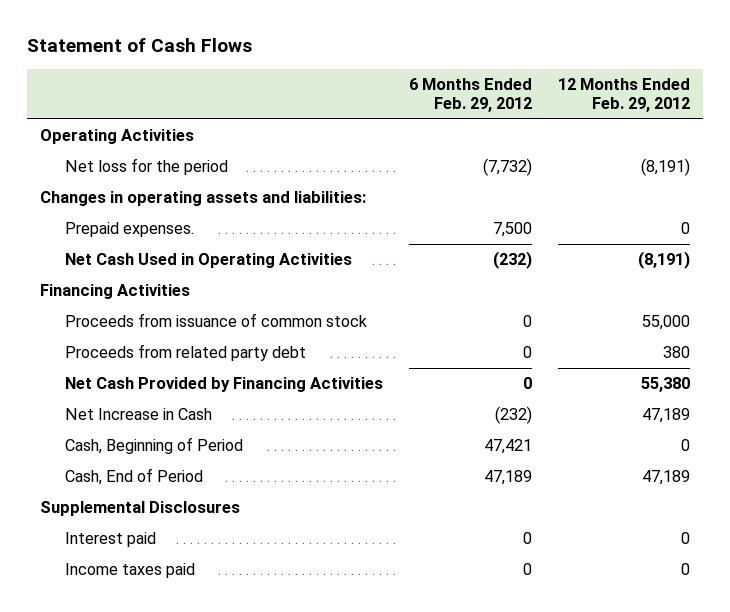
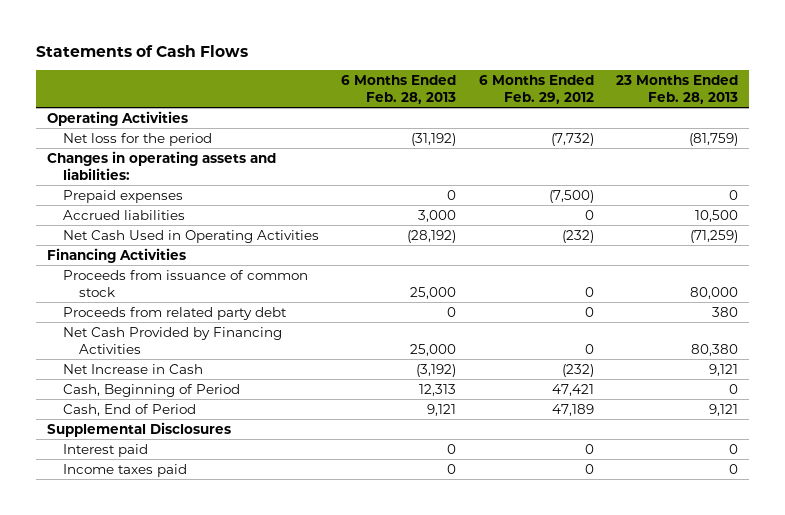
[26,38,252,53] Statement of Cash Flows -> [35,44,248,57] Statements of Cash Flows
[557,77,690,113] 12 Months Ended Feb. 29, 2012 -> none
none -> [341,75,457,104] 6 Months Ended Feb. 28, 2013
none -> [616,75,739,104] 23 Months Ended Feb. 28, 2013
[65,222,195,238] Prepaid expenses. -> [63,189,184,203] Prepaid expenses
[493,222,533,238] 7,500 -> [548,189,594,203] (7,500)
none -> [63,209,186,220] Accrued liabilities

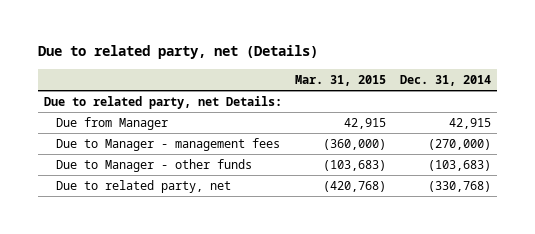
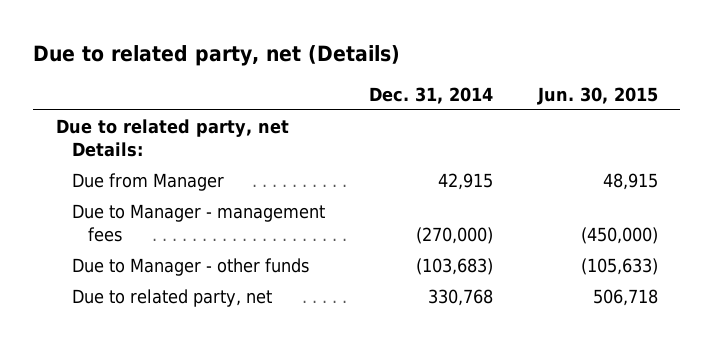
[295,74,387,86] Mar. 31, 2015 -> none
none -> [536,87,658,106] Jun. 30, 2015
[427,181,491,193] (330,768) -> [428,288,494,306] 330,768

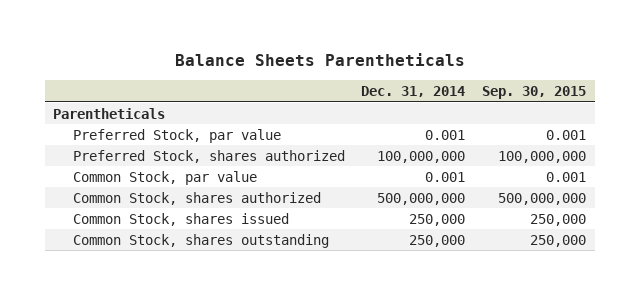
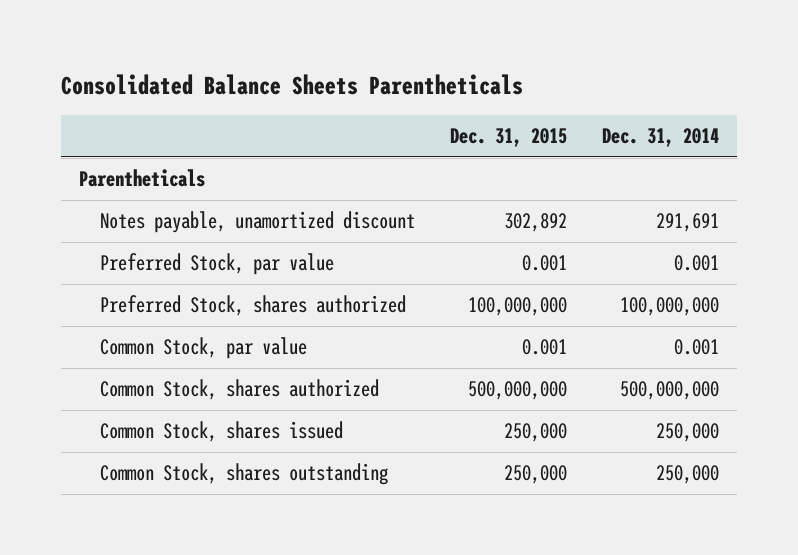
[174,53,465,67] Balance Sheets Parentheticals -> [60,73,523,95] Consolidated Balance Sheets Parentheticals
[482,85,587,99] Sep. 30, 2015 -> none
none -> [449,128,567,148] Dec. 31, 2015
none -> [99,211,415,234] Notes payable, unamortized discount

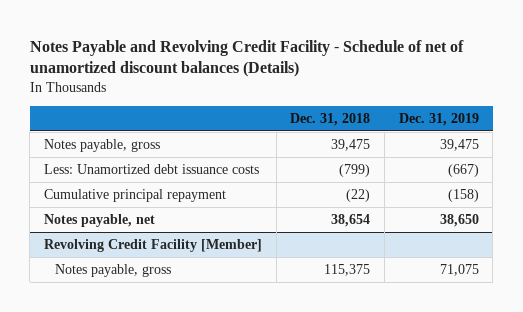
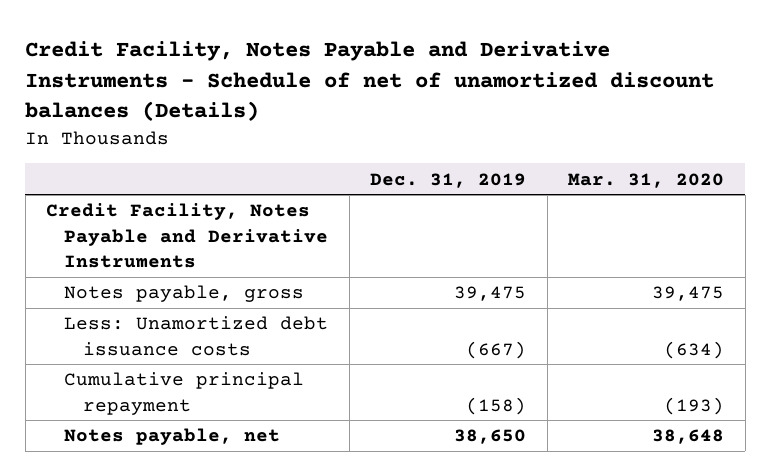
[29,39,464,78] Notes Payable and Revolving Credit Facility - Schedule of net of unamortized discount balances (Details) -> [25,40,715,122] Credit Facility, Notes Payable and Derivative Instruments - Schedule of net of unamortized discount balances (Details)
[290,113,371,127] Dec. 31, 2018 -> none
none -> [568,172,725,188] Mar. 31, 2020
none -> [46,203,329,268] Credit Facility, Notes Payable and Derivative Instruments
[43,238,262,252] Revolving Credit Facility [Member] -> none
[55,263,172,277] Notes payable, gross -> none

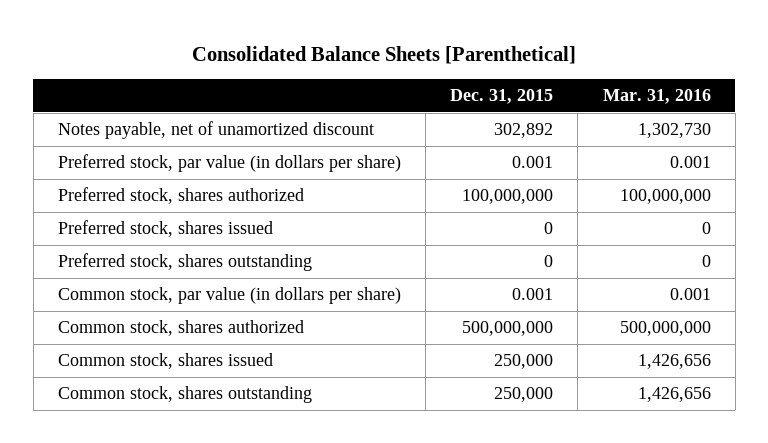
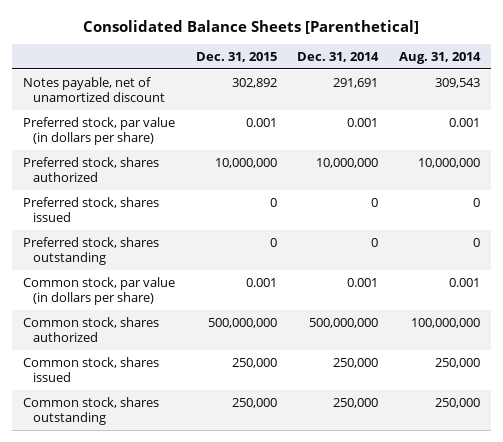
[602,89,711,105] Mar. 31, 2016 -> none
none -> [297,51,380,62] Dec. 31, 2014
none -> [399,51,482,64] Aug. 31, 2014
[462,189,554,205] 100,000,000 -> [214,157,277,168] 10,000,000

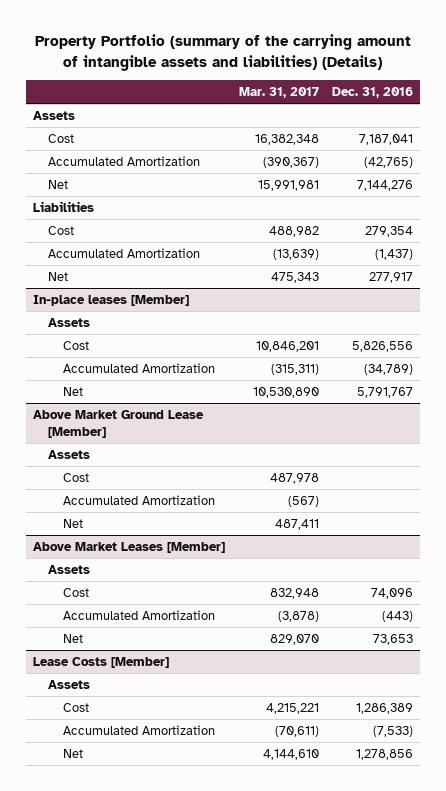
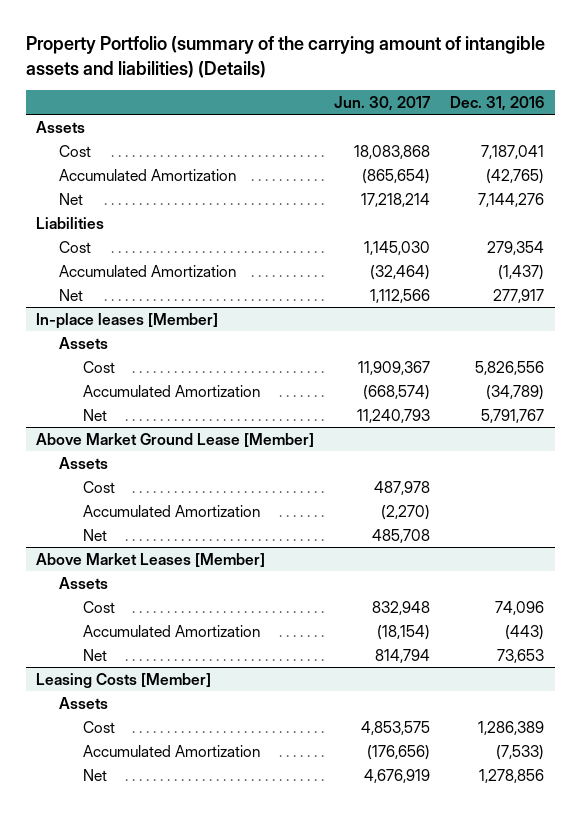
[238,87,319,99] Mar. 31, 2017 -> none
none -> [334,96,431,112] Jun. 30, 2017
[32,657,169,669] Lease Costs [Member] -> [36,672,212,688] Leasing Costs [Member]

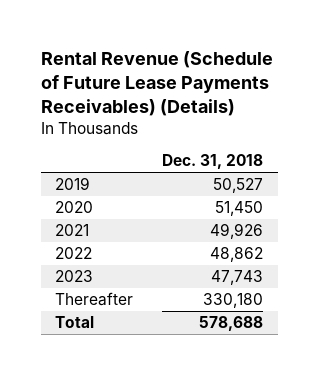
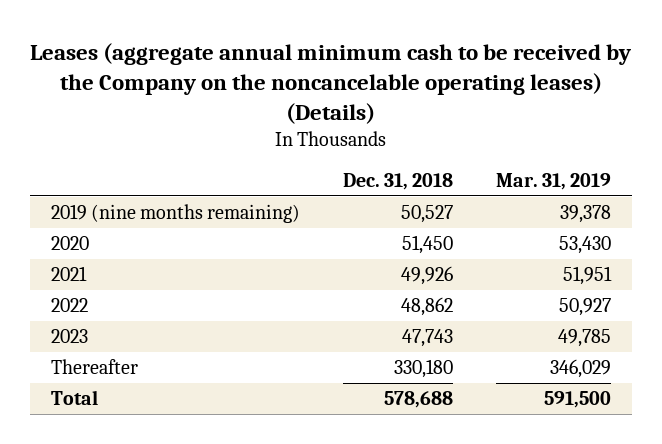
[40,50,273,116] Rental Revenue (Schedule of Future Lease Payments Receivables) (Details) -> [29,42,631,124] Leases (aggregate annual minimum cash to be received by the Company on the noncancelable operating leases) (Details)
none -> [495,173,611,191] Mar. 31, 2019
[55,177,91,191] 2019 -> [50,203,300,223] 2019 (nine months remaining)

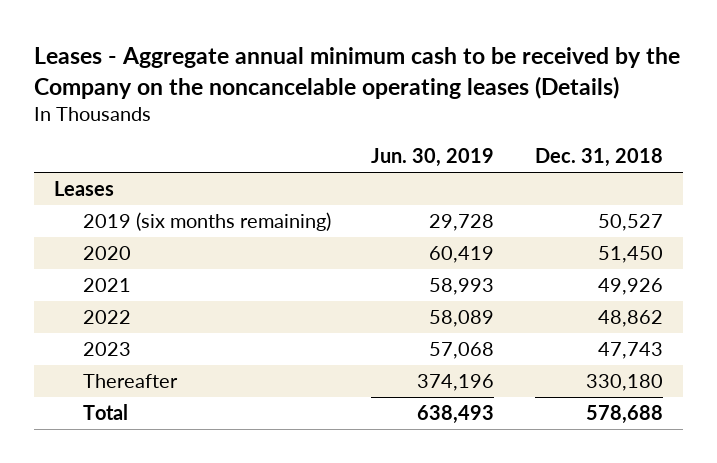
[29,42,631,124] Leases (aggregate annual minimum cash to be received by the Company on the noncancelable operating leases) (Details) -> [34,47,681,99] Leases - Aggregate annual minimum cash to be received by the Company on the noncancelable operating leases (Details)
[495,173,611,191] Mar. 31, 2019 -> none
none -> [371,148,495,168] Jun. 30, 2019
none -> [54,180,115,196] Leases
[50,203,300,223] 2019 (nine months remaining) -> [82,211,331,231] 2019 (six months remaining)

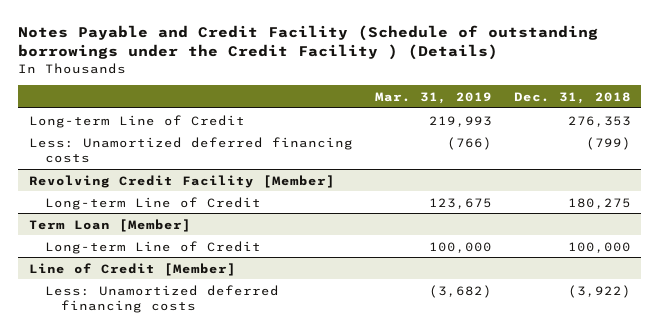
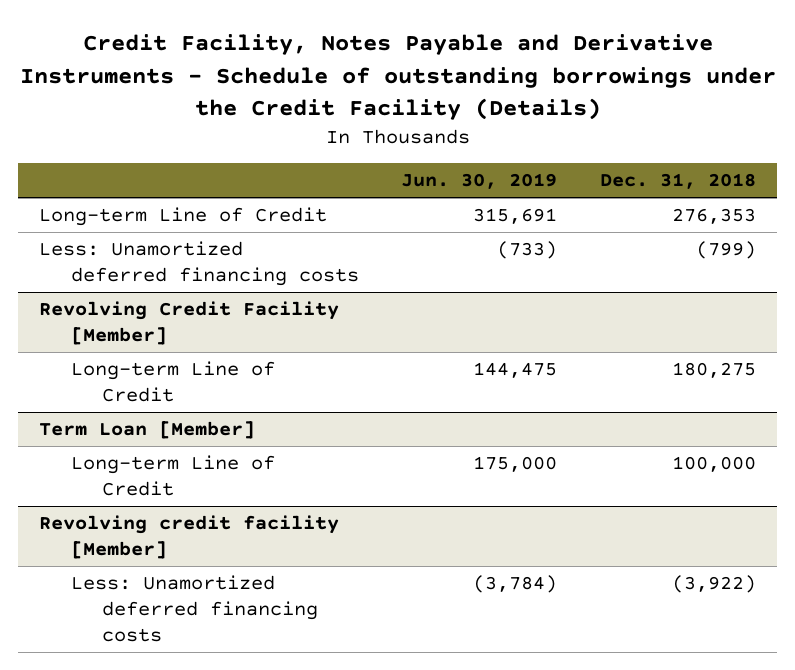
[18,25,599,61] Notes Payable and Credit Facility (Schedule of outstanding borrowings under the Credit Facility ) (Details) -> [19,34,776,120] Credit Facility, Notes Payable and Derivative Instruments - Schedule of outstanding borrowings under the Credit Facility (Details)
[374,91,492,104] Mar. 31, 2019 -> none
none -> [401,173,558,190] Jun. 30, 2019
[29,262,237,276] Line of Credit [Member] -> [39,515,340,560] Revolving credit facility [Member]

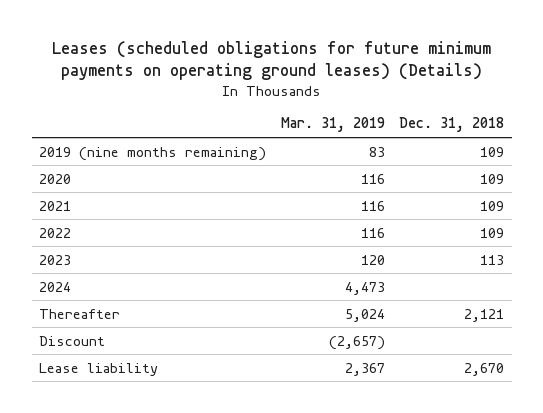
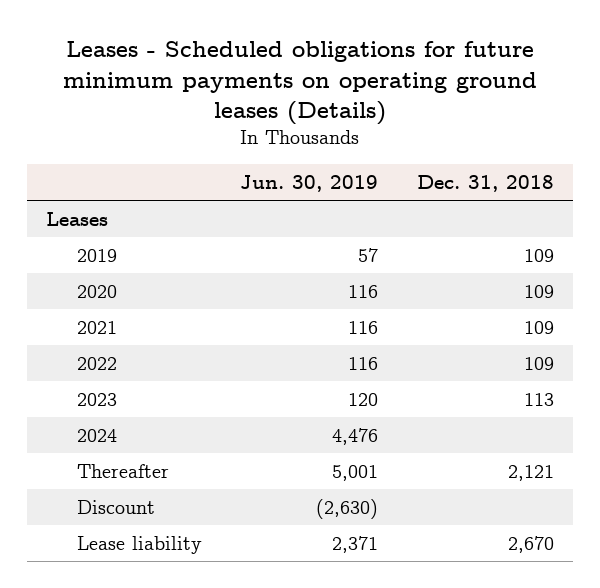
[51,40,491,81] Leases (scheduled obligations for future minimum payments on operating ground leases) (Details) -> [63,41,538,125] Leases - Scheduled obligations for future minimum payments on operating ground leases (Details)
[280,117,385,133] Mar. 31, 2019 -> none
none -> [240,174,379,192] Jun. 30, 2019
none -> [46,211,109,226] Leases
[39,146,267,161] 2019 (nine months remaining) -> [76,248,117,262] 2019

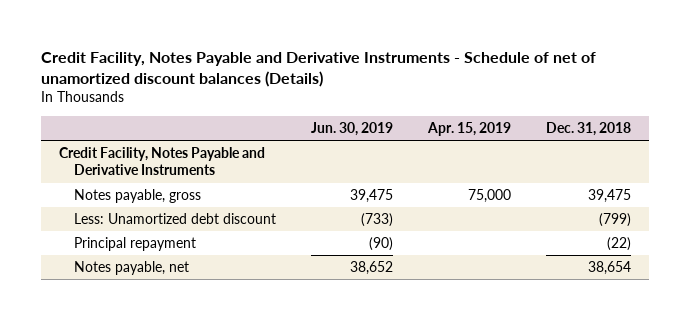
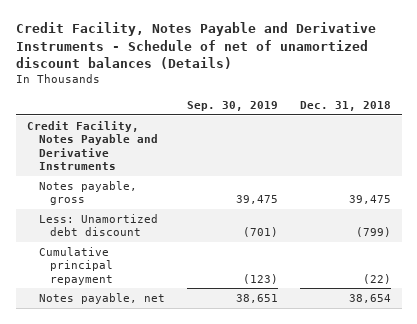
[310,122,393,137] Jun. 30, 2019 -> none
[427,122,512,137] Apr. 15, 2019 -> none
none -> [186,100,278,111] Sep. 30, 2019
[73,237,196,252] Principal repayment -> [38,247,114,285] Cumulative principal repayment

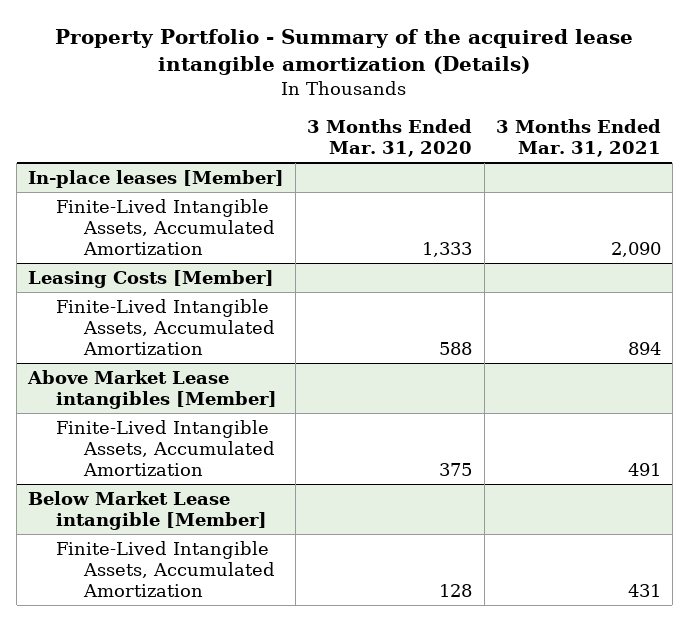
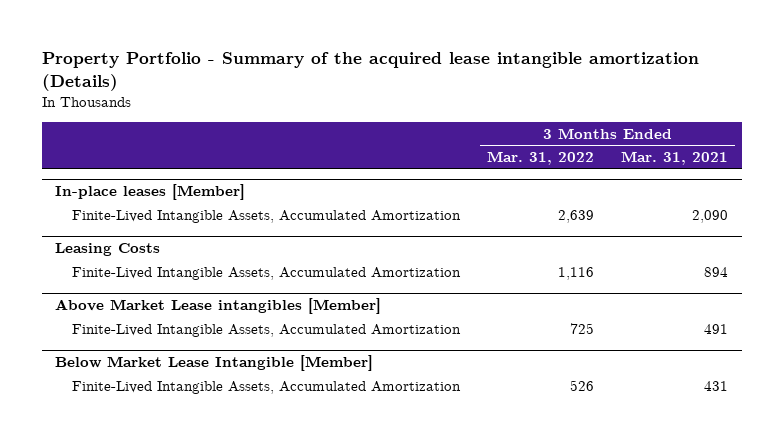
[307,119,473,158] 3 Months Ended Mar. 31, 2020 -> none
none -> [487,151,595,166] Mar. 31, 2022
[28,269,275,288] Leasing Costs [Member] -> [55,242,161,256] Leasing Costs
[28,490,268,531] Below Market Lease intangible [Member] -> [55,354,374,371] Below Market Lease Intangible [Member]

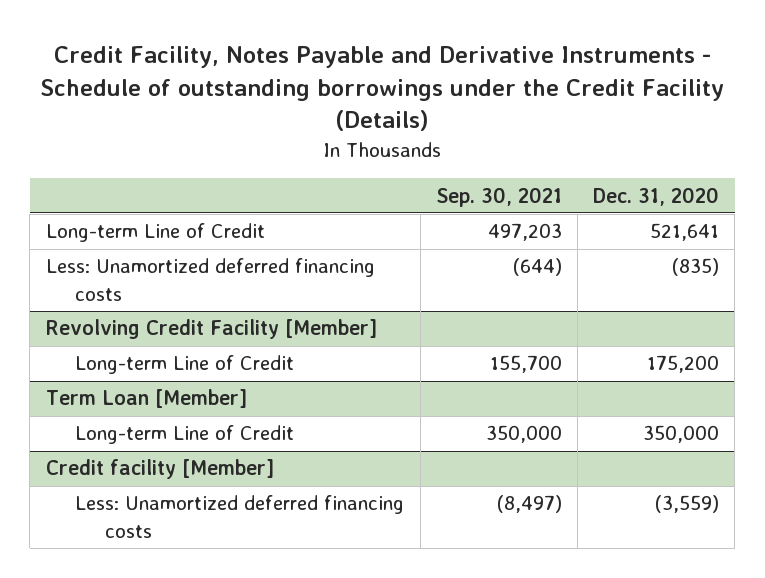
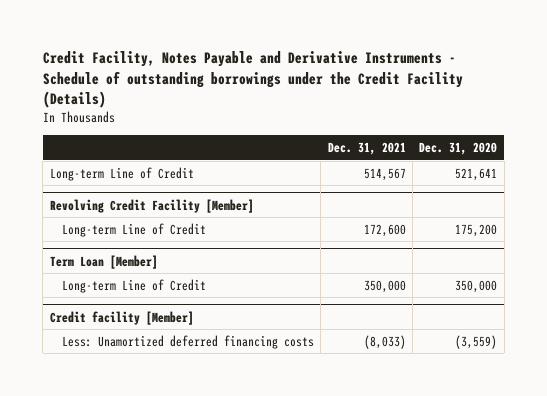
[435,186,562,207] Sep. 30, 2021 -> none
none -> [327,142,406,156] Dec. 31, 2021
[45,258,375,301] Less: Unamortized deferred financing costs -> none

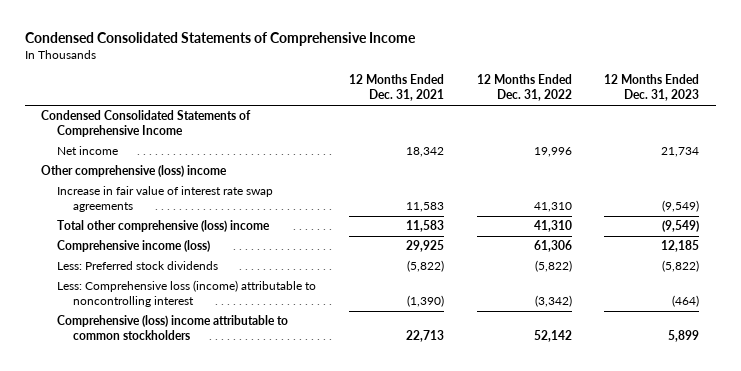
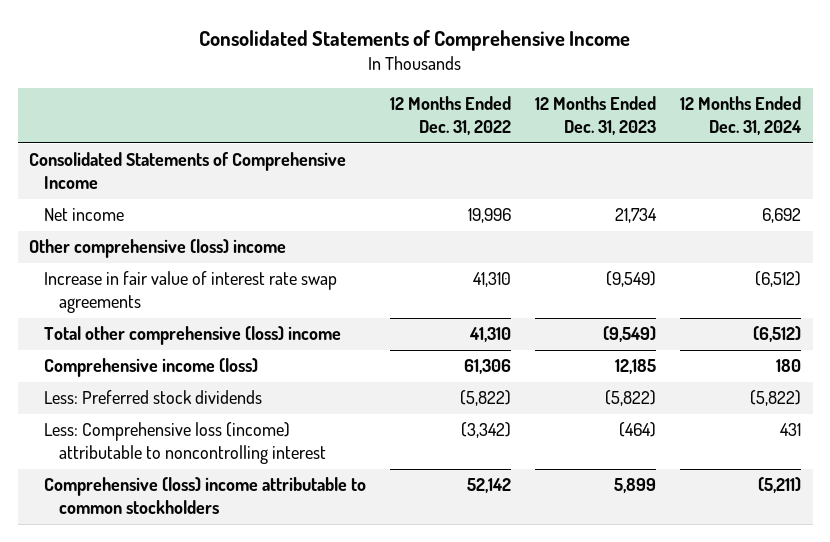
[24,31,416,46] Condensed Consolidated Statements of Comprehensive Income -> [199,29,631,51] Consolidated Statements of Comprehensive Income
[348,74,444,102] 12 Months Ended Dec. 31, 2021 -> none
none -> [679,96,802,136] 12 Months Ended Dec. 31, 2024
[41,110,252,138] Condensed Consolidated Statements of Comprehensive Income -> [29,152,347,190] Consolidated Statements of Comprehensive Income

